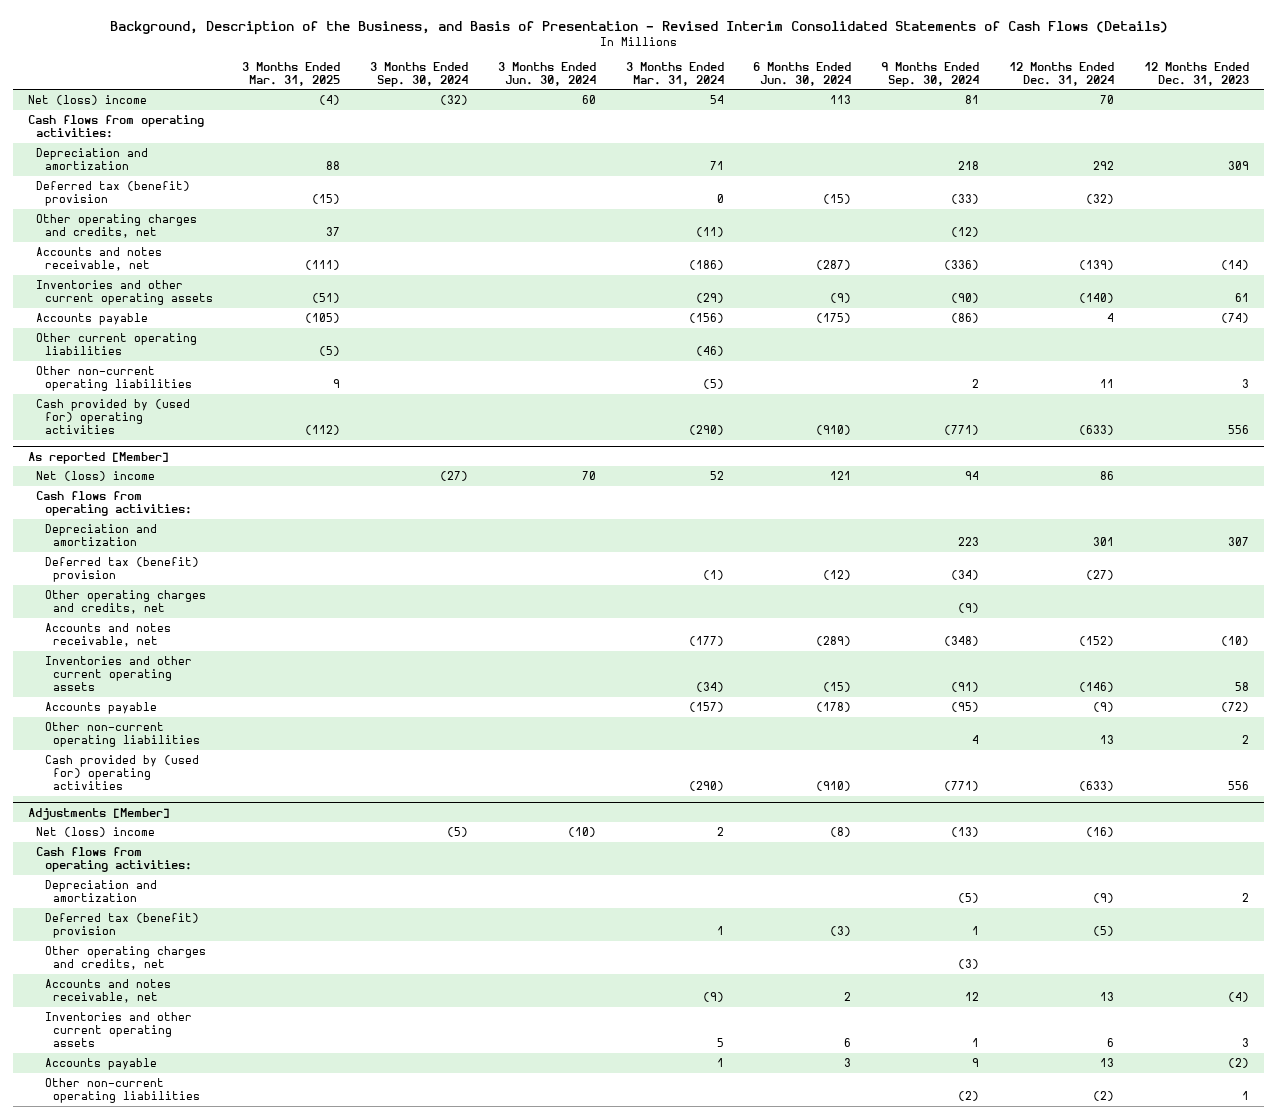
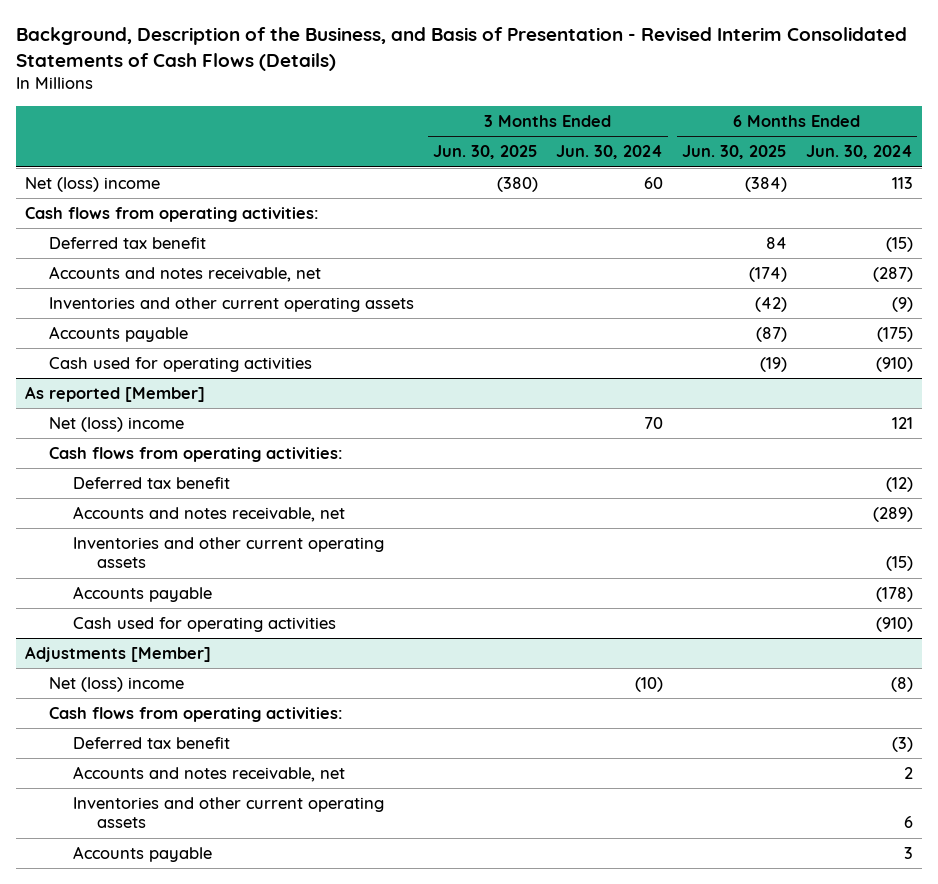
[242,61,341,86] 3 Months Ended Mar. 31, 2025 -> none
[370,61,469,87] 3 Months Ended Sep. 30, 2024 -> none
[625,61,724,86] 3 Months Ended Mar. 31, 2024 -> none
[881,61,980,87] 9 Months Ended Sep. 30, 2024 -> none
[1009,61,1115,86] 12 Months Ended Dec. 31, 2024 -> none
[1143,61,1249,86] 12 Months Ended Dec. 31, 2023 -> none
none -> [432,145,538,160] Jun. 30, 2025
none -> [682,145,788,160] Jun. 30, 2025
[36,147,149,171] Depreciation and amortization -> none
[36,213,198,239] Other operating charges and credits, net -> none
[36,180,191,207] Deferred tax (benefit) provision -> [48,237,206,250] Deferred tax benefit
[36,332,198,356] Other current operating liabilities -> none
[36,365,192,392] Other non-current operating liabilities -> none
[36,398,191,435] Cash provided by (used for) operating activities -> [48,357,312,373] Cash used for operating activities
[44,523,157,547] Depreciation and amortization -> none
[44,589,206,615] Other operating charges and credits, net -> none
[44,556,199,583] Deferred tax (benefit) provision -> [72,477,230,490] Deferred tax benefit
[44,721,200,748] Other non-current operating liabilities -> none
[44,754,199,791] Cash provided by (used for) operating activities -> [72,617,336,633] Cash used for operating activities
[44,879,157,903] Depreciation and amortization -> none
[44,945,206,971] Other operating charges and credits, net -> none
[44,912,199,939] Deferred tax (benefit) provision -> [72,737,230,750] Deferred tax benefit
[44,1077,200,1104] Other non-current operating liabilities -> none

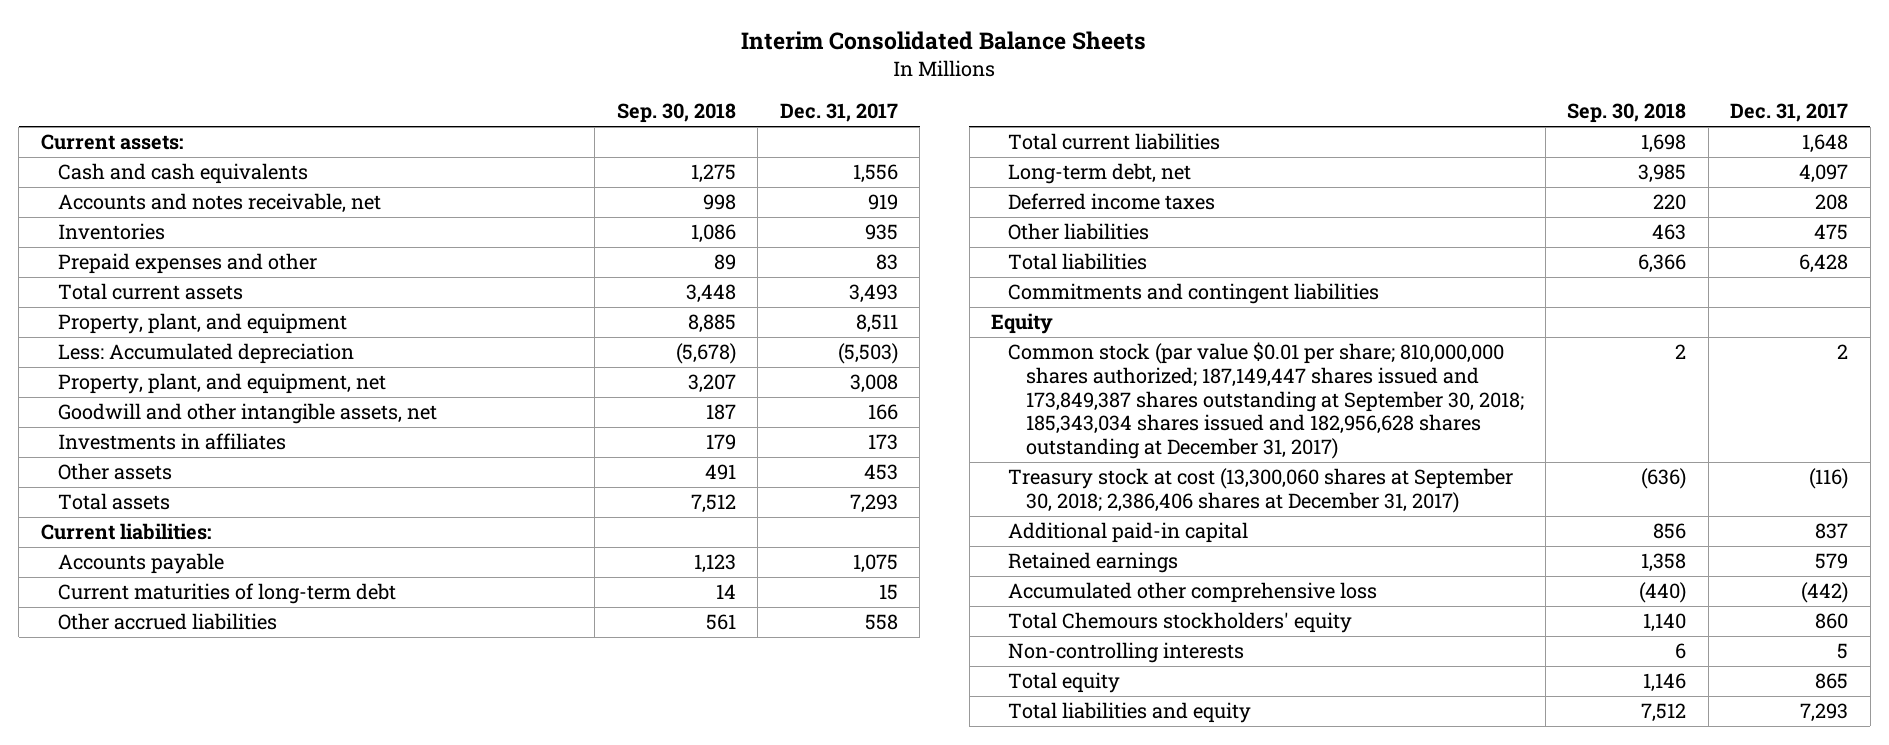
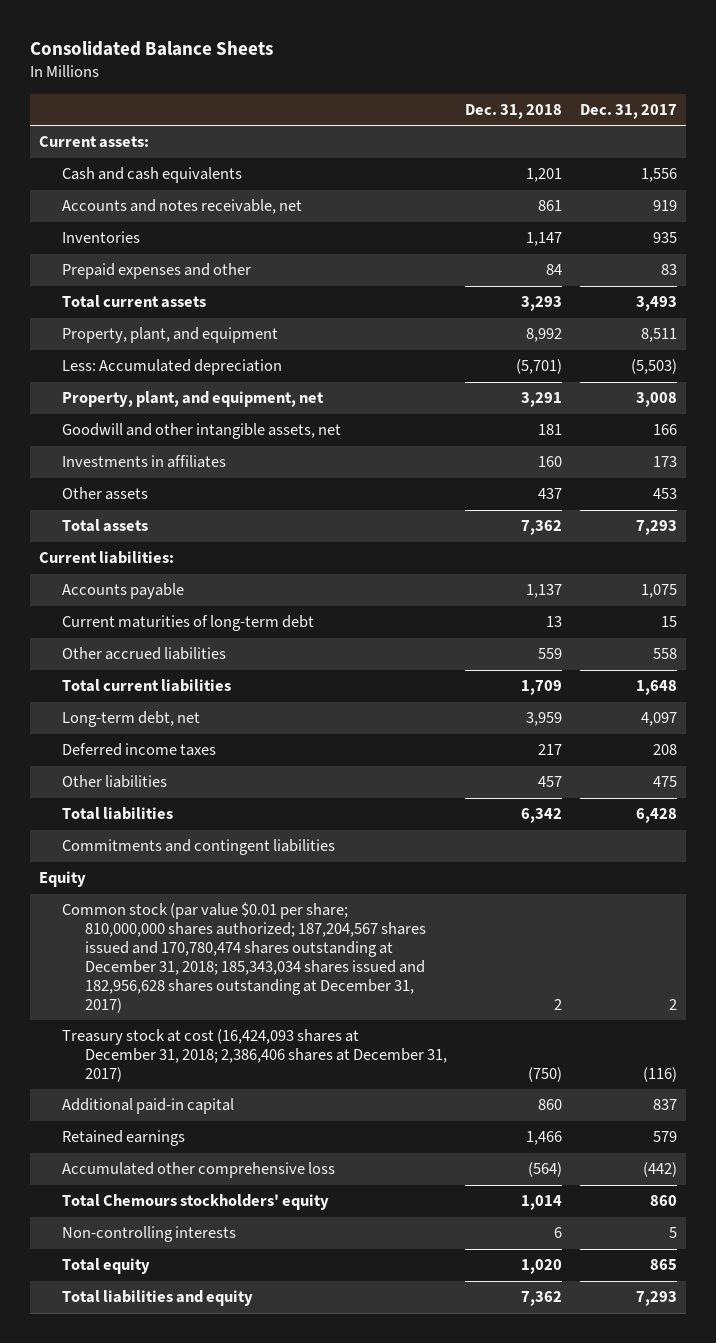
[741,31,1147,51] Interim Consolidated Balance Sheets -> [29,41,273,57] Consolidated Balance Sheets
[616,103,736,124] Sep. 30, 2018 -> none
none -> [464,104,562,120] Dec. 31, 2018
[1008,342,1524,460] Common stock (par value $0.01 per share; 810,000,000 shares authorized; 187,149,447 shares issued and 173,849,387 shares outstanding at September 30, 2018; 185,343,034 shares issued and 182,956,628 shares outstanding at December 31, 2017) -> [61,902,426,1014] Common stock (par value $0.01 per share; 810,000,000 shares authorized; 187,204,567 shares issued and 170,780,474 shares outstanding at December 31, 2018; 185,343,034 shares issued and 182,956,628 shares outstanding at December 31, 2017)
[1008,468,1514,513] Treasury stock at cost (13,300,060 shares at September 30, 2018; 2,386,406 shares at December 31, 2017) -> [61,1029,447,1083] Treasury stock at cost (16,424,093 shares at December 31, 2018; 2,386,406 shares at December 31, 2017)

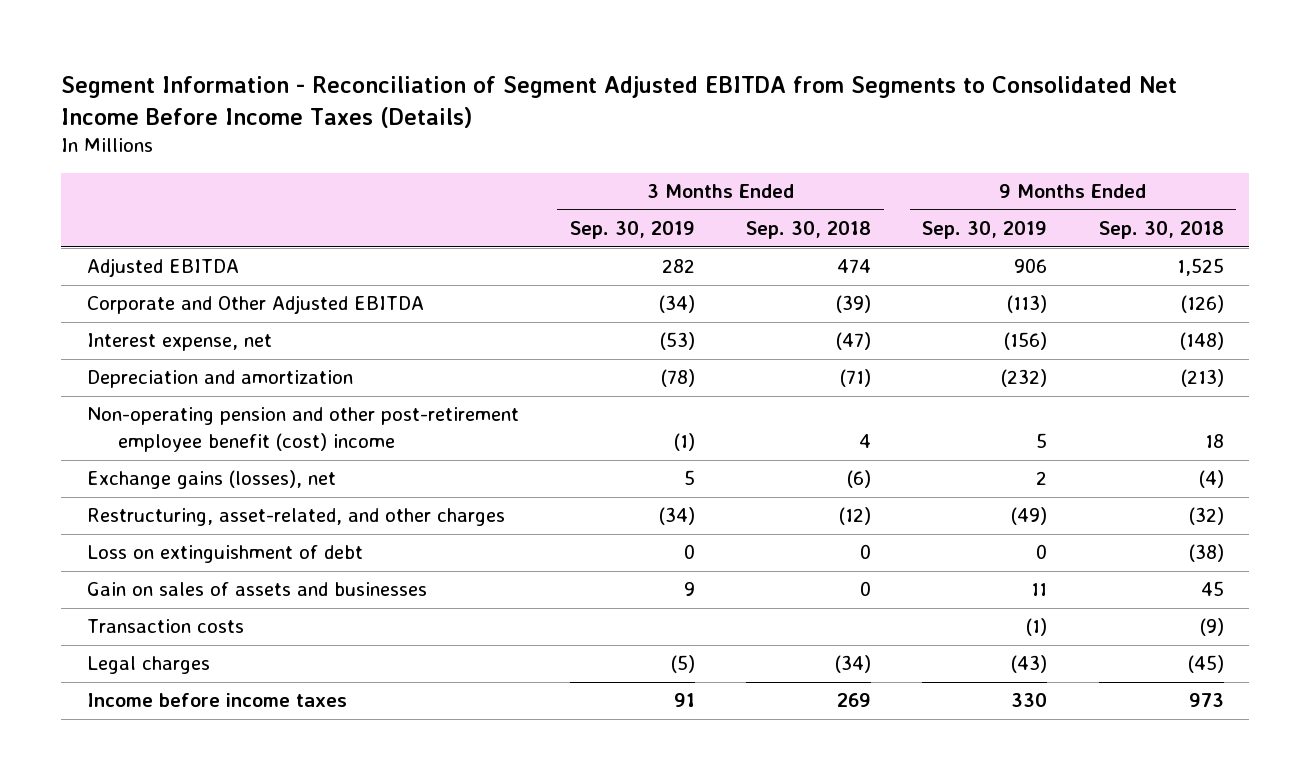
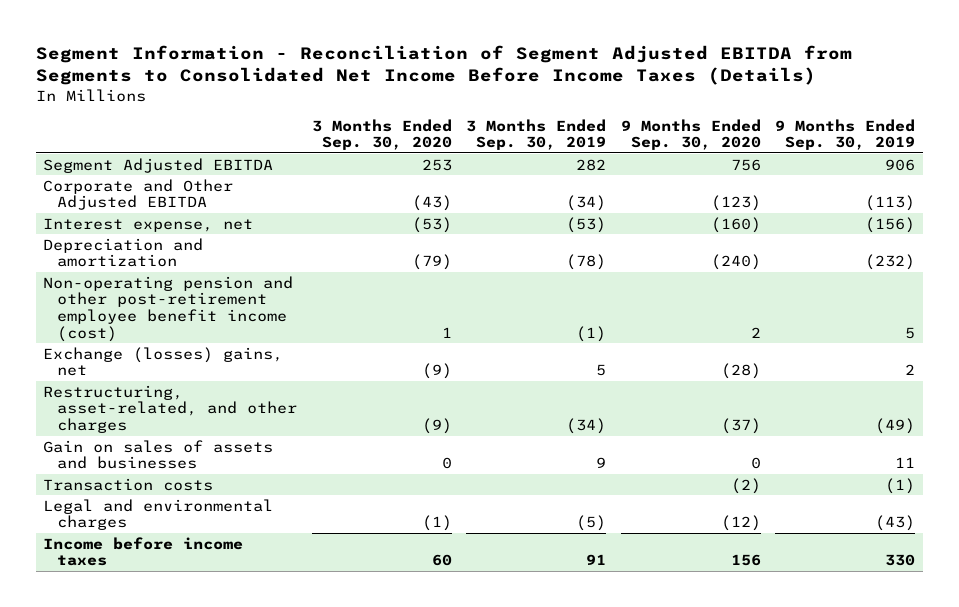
[746,221,872,240] Sep. 30, 2018 -> none
[1098,221,1224,240] Sep. 30, 2018 -> none
none -> [311,118,452,151] 3 Months Ended Sep. 30, 2020
none -> [620,118,761,151] 9 Months Ended Sep. 30, 2020
[86,258,239,278] Adjusted EBITDA -> [43,157,274,173] Segment Adjusted EBITDA
[86,407,519,453] Non-operating pension and other post-retirement employee benefit (cost) income -> [43,275,294,342] Non-operating pension and other post-retirement employee benefit income (cost)
[86,470,336,490] Exchange gains (losses), net -> [43,346,284,377] Exchange (losses) gains, net
[86,545,363,564] Loss on extinguishment of debt -> none
[86,656,210,675] Legal charges -> [43,498,274,531] Legal and environmental charges

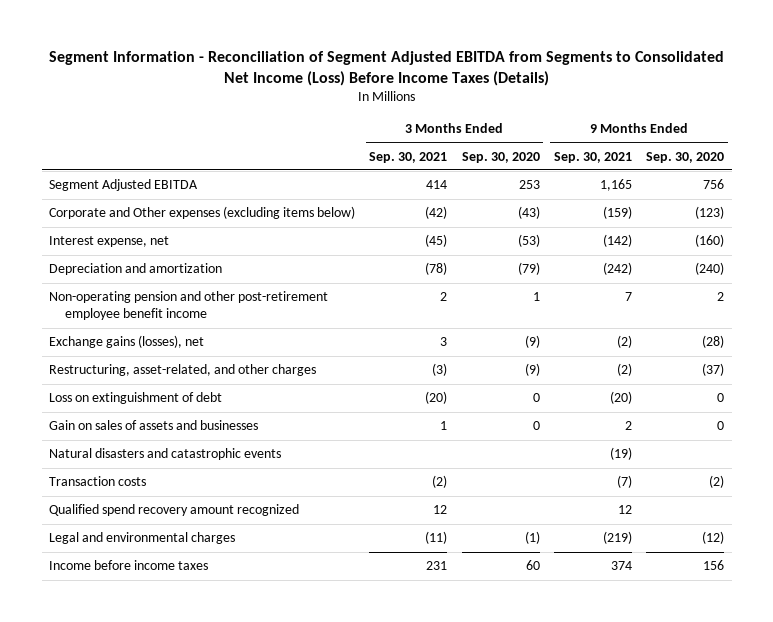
[36,44,853,86] Segment Information - Reconciliation of Segment Adjusted EBITDA from Segments to Consolidated Net Income Before Income Taxes (Details) -> [48,51,724,87] Segment Information - Reconciliation of Segment Adjusted EBITDA from Segments to Consolidated Net Income (Loss) Before Income Taxes (Details)
[466,118,607,151] 3 Months Ended Sep. 30, 2019 -> none
[775,118,916,151] 9 Months Ended Sep. 30, 2019 -> none
none -> [369,151,448,163] Sep. 30, 2021
none -> [554,151,633,163] Sep. 30, 2021
[43,178,234,211] Corporate and Other Adjusted EBITDA -> [48,206,355,220] Corporate and Other expenses (excluding items below)
[43,275,294,342] Non-operating pension and other post-retirement employee benefit income (cost) -> [48,291,328,321] Non-operating pension and other post-retirement employee benefit income
[43,346,284,377] Exchange (losses) gains, net -> [48,335,204,349] Exchange gains (losses), net
none -> [48,392,222,405] Loss on extinguishment of debt
none -> [48,448,281,461] Natural disasters and catastrophic events
none -> [48,504,299,517] Qualified spend recovery amount recognized

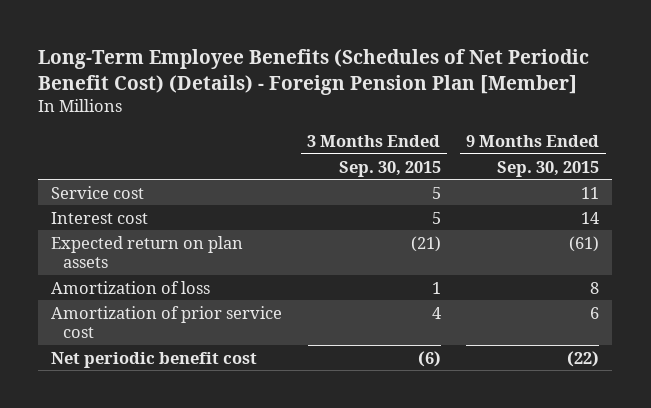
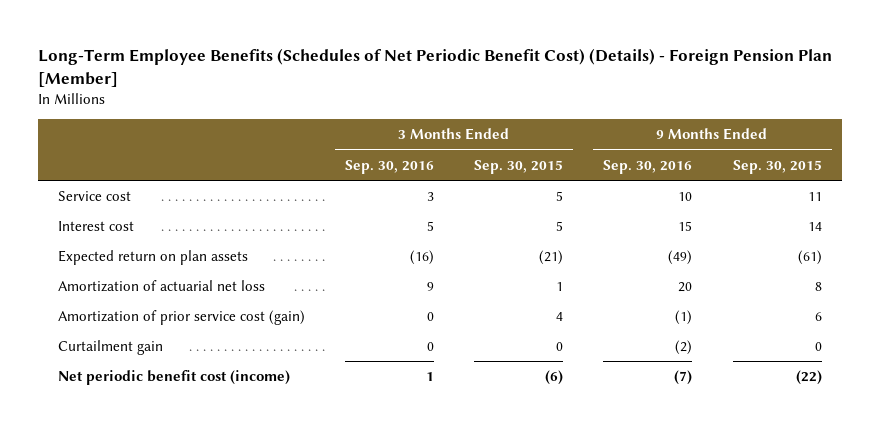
none -> [344,159,434,174] Sep. 30, 2016
none -> [603,159,693,174] Sep. 30, 2016
[51,280,211,294] Amortization of loss -> [57,280,265,293] Amortization of actuarial net loss
[51,305,283,339] Amortization of prior service cost -> [57,310,305,326] Amortization of prior service cost (gain)
none -> [57,340,163,356] Curtailment gain
[51,351,258,368] Net periodic benefit cost -> [57,370,290,386] Net periodic benefit cost (income)

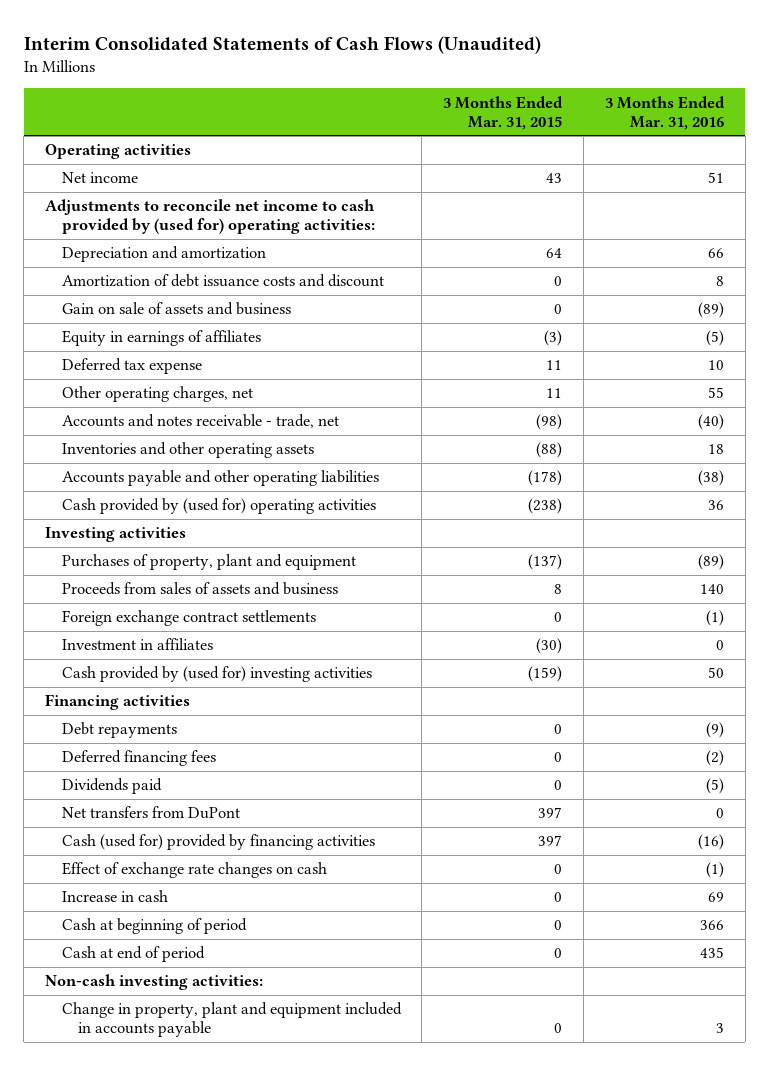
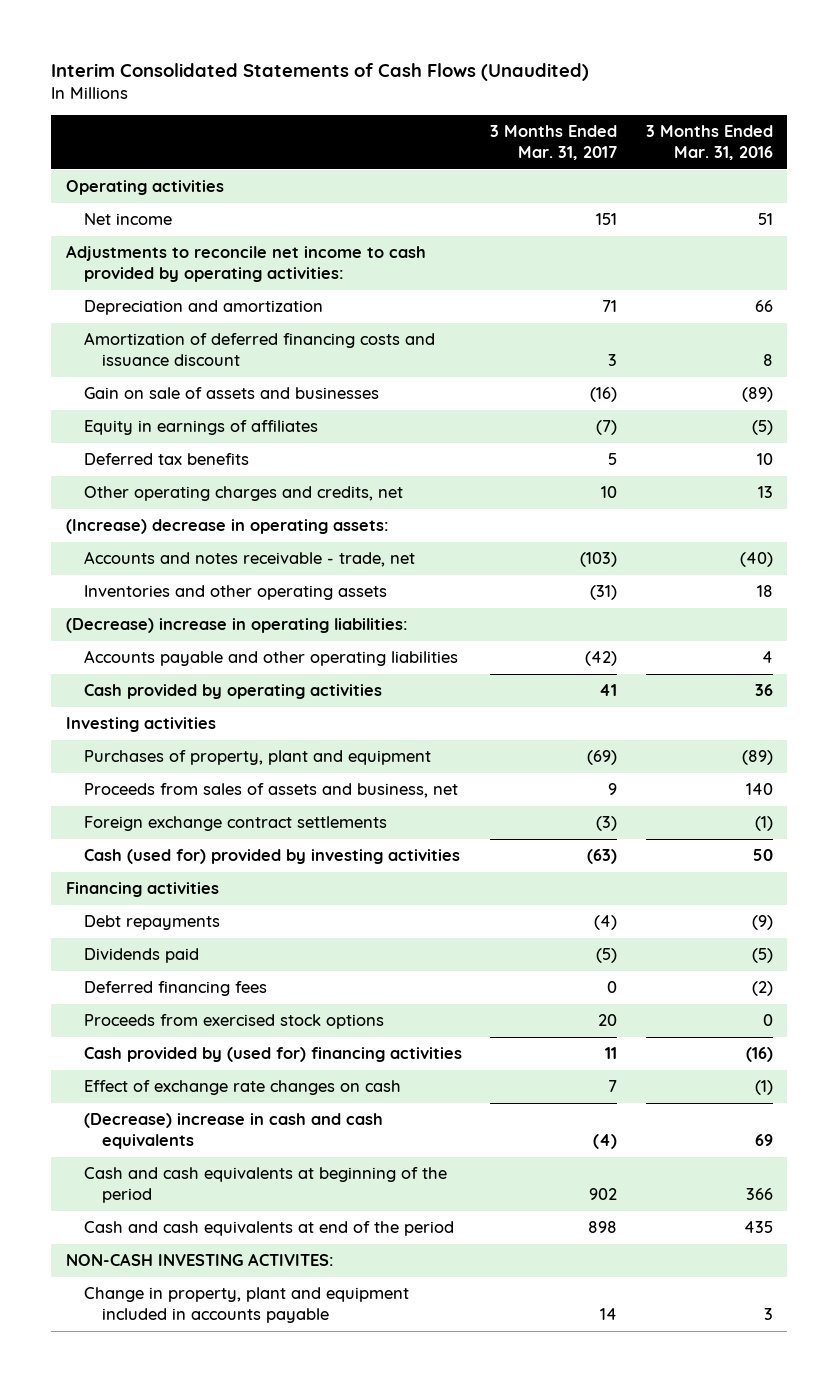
[443,95,564,130] 3 Months Ended Mar. 31, 2015 -> none
none -> [490,125,618,160] 3 Months Ended Mar. 31, 2017
[45,199,376,235] Adjustments to reconcile net income to cash provided by (used for) operating activities: -> [65,245,426,283] Adjustments to reconcile net income to cash provided by operating activities:
[61,274,384,288] Amortization of debt issuance costs and discount -> [83,332,435,367] Amortization of deferred financing costs and issuance discount
[61,302,291,316] Gain on sale of assets and business -> [83,387,379,400] Gain on sale of assets and businesses
[61,358,202,375] Deferred tax expense -> [83,453,249,466] Deferred tax benefits
[61,386,253,403] Other operating charges, net -> [83,486,403,502] Other operating charges and credits, net
[707,387,724,399] 55 -> [757,486,773,499] 13
none -> [65,519,389,535] (Increase) decrease in operating assets:
none -> [65,618,408,634] (Decrease) increase in operating liabilities:
[697,470,724,487] (38) -> [761,651,773,664] 4
[61,498,376,515] Cash provided by (used for) operating activities -> [83,684,382,700] Cash provided by operating activities
[61,582,338,596] Proceeds from sales of assets and business -> [83,783,458,799] Proceeds from sales of assets and business, net
[61,638,213,651] Investment in affiliates -> none
[61,666,372,683] Cash provided by (used for) investing activities -> [83,849,460,865] Cash (used for) provided by investing activities
[61,806,240,820] Net transfers from DuPont -> none
[61,750,216,767] Deferred financing fees -> [83,981,267,997] Deferred financing fees
none -> [83,1014,384,1030] Proceeds from exercised stock options
[61,834,375,851] Cash (used for) provided by financing activities -> [83,1047,462,1063] Cash provided by (used for) financing activities
[61,890,168,903] Increase in cash -> [83,1113,383,1150] (Decrease) increase in cash and cash equivalents
[61,918,247,935] Cash at beginning of period -> [83,1167,447,1204] Cash and cash equivalents at beginning of the period
[61,946,205,963] Cash at end of period -> [83,1221,454,1237] Cash and cash equivalents at end of the period
[45,974,264,991] Non-cash investing activities: -> [65,1253,334,1267] NON-CASH INVESTING ACTIVITES:

